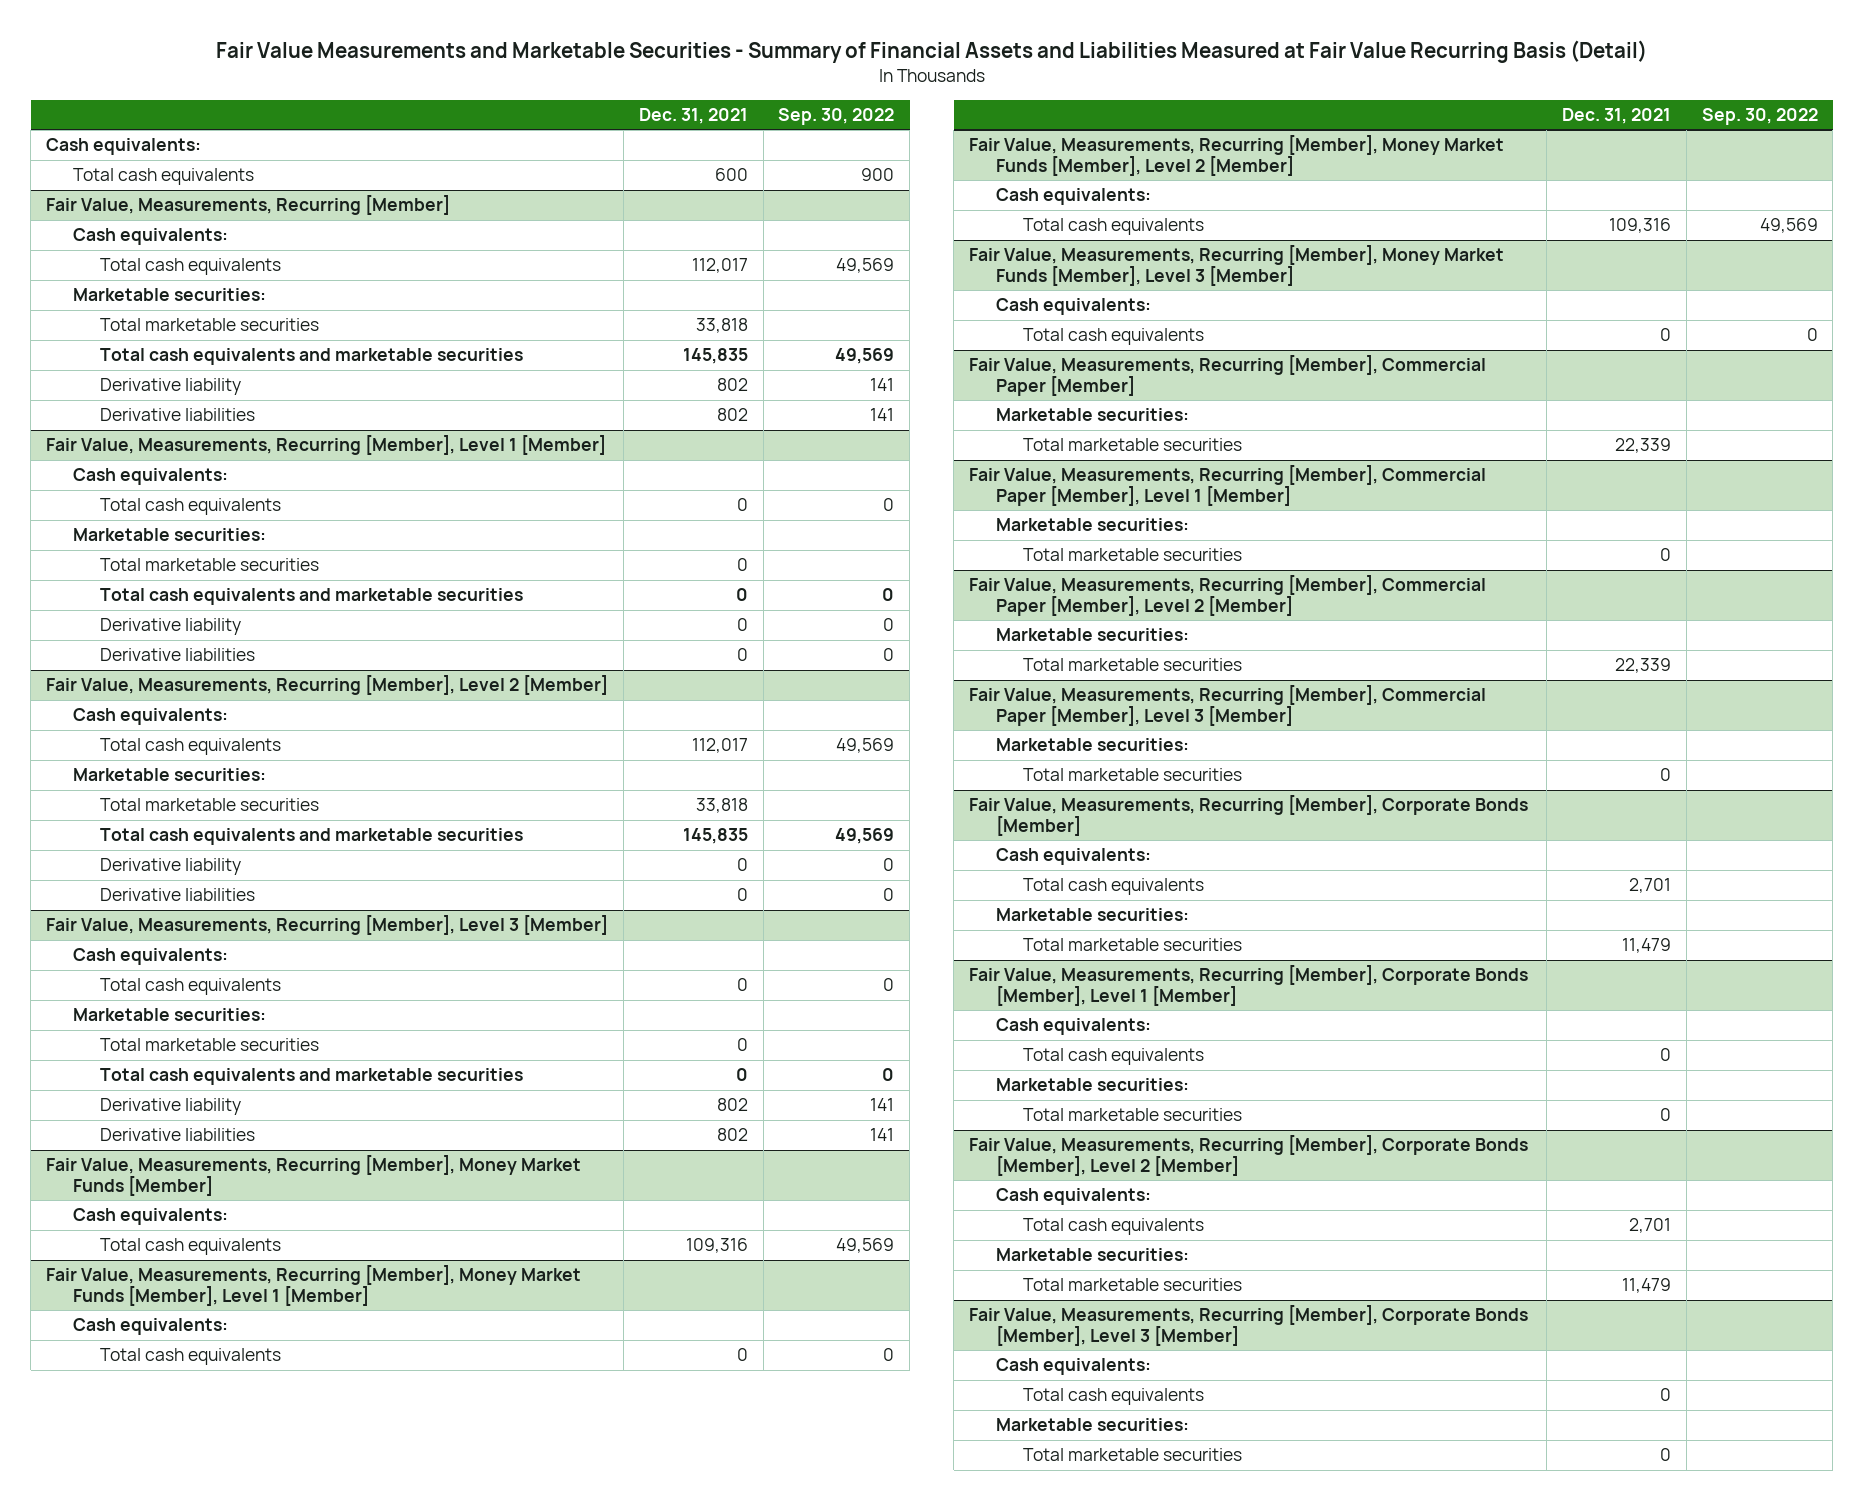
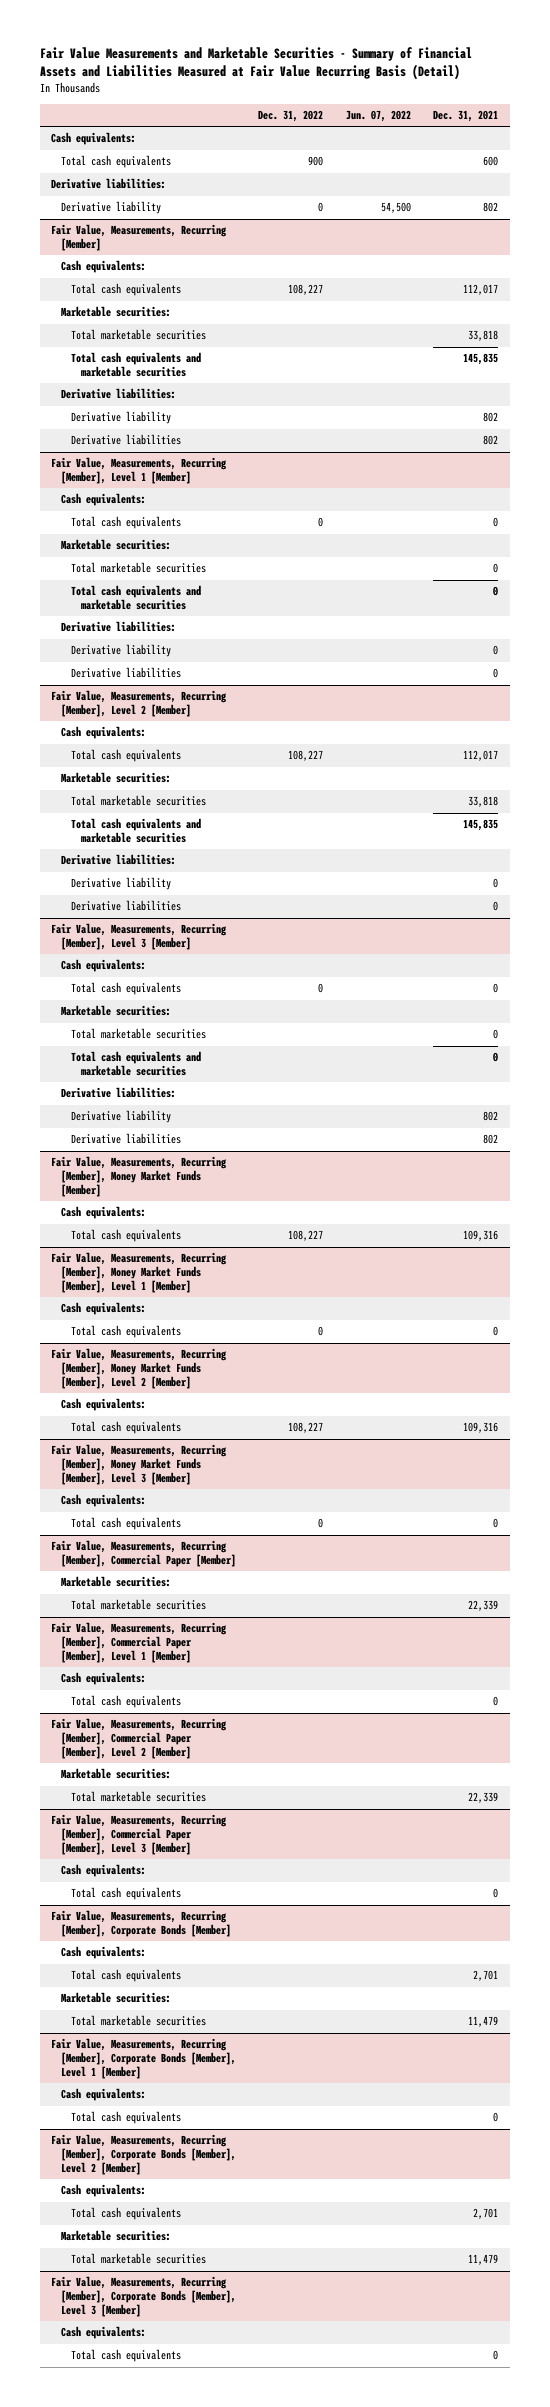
[778,107,895,125] Sep. 30, 2022 -> none
none -> [258,110,324,123] Dec. 31, 2022
none -> [345,110,411,123] Jun. 07, 2022
none -> [51,178,167,190] Derivative liabilities:
none -> [61,201,162,215] Derivative liability
none -> [61,388,177,400] Derivative liabilities:
none -> [61,621,177,633] Derivative liabilities:
none -> [61,854,177,866] Derivative liabilities:
none -> [61,1087,177,1099] Derivative liabilities:
[996,518,1190,532] Marketable securities: -> none
[1022,548,1242,562] Total marketable securities -> none
none -> [61,1672,147,1686] Cash equivalents:
none -> [70,1695,181,1709] Total cash equivalents
[996,738,1190,752] Marketable securities: -> none
[1022,768,1242,782] Total marketable securities -> none
none -> [61,1864,147,1878] Cash equivalents:
none -> [70,1887,181,1901] Total cash equivalents
[996,1078,1190,1092] Marketable securities: -> none
[1022,1108,1242,1122] Total marketable securities -> none
[996,1418,1190,1432] Marketable securities: -> none
[1022,1448,1242,1462] Total marketable securities -> none

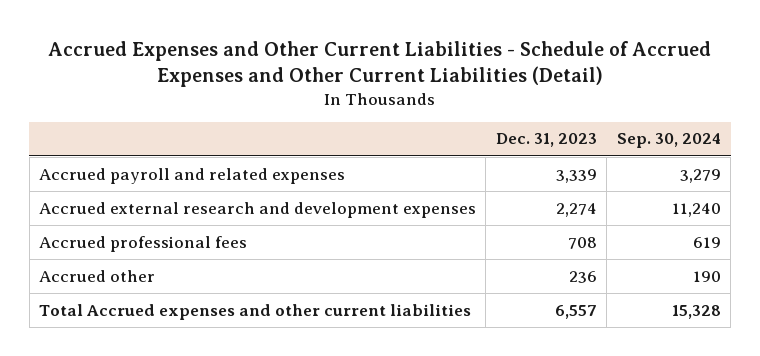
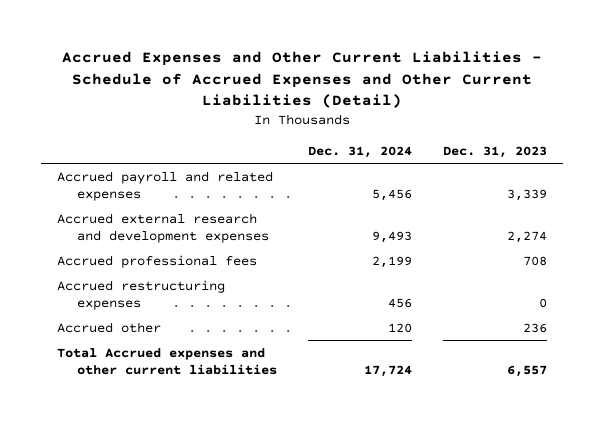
[616,133,721,149] Sep. 30, 2024 -> none
none -> [307,145,412,158] Dec. 31, 2024
none -> [56,279,225,310] Accrued restructuring expenses

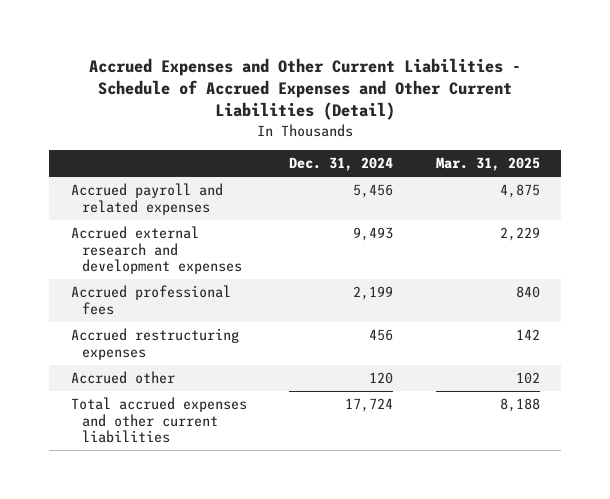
[443,145,548,158] Dec. 31, 2023 -> none
none -> [435,157,540,172] Mar. 31, 2025
[56,347,277,375] Total Accrued expenses and other current liabilities -> [70,397,247,444] Total accrued expenses and other current liabilities

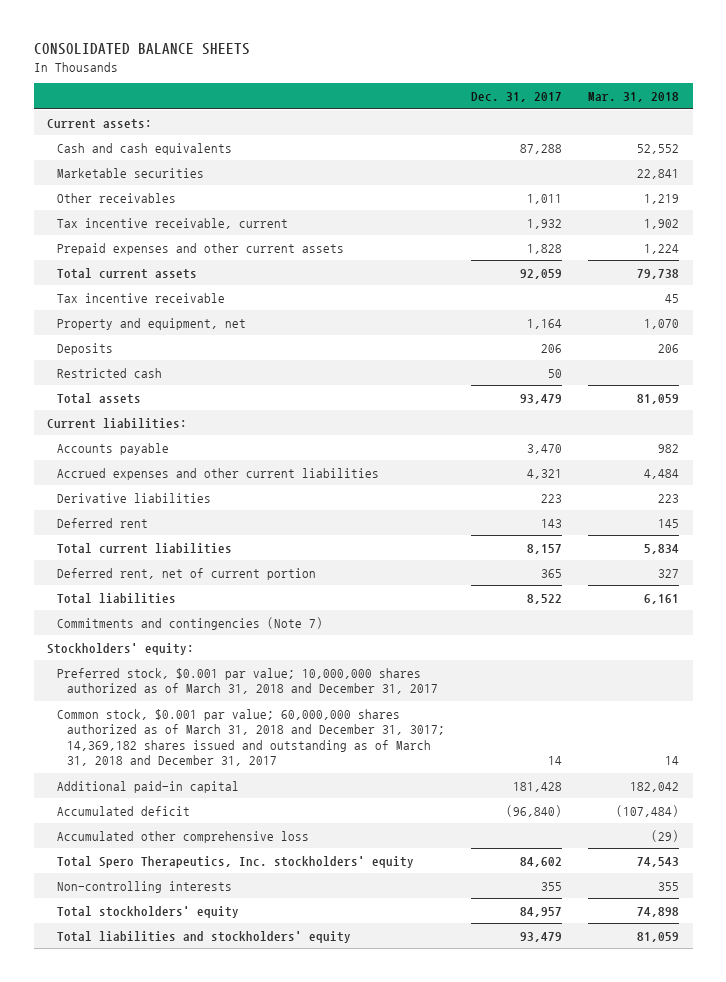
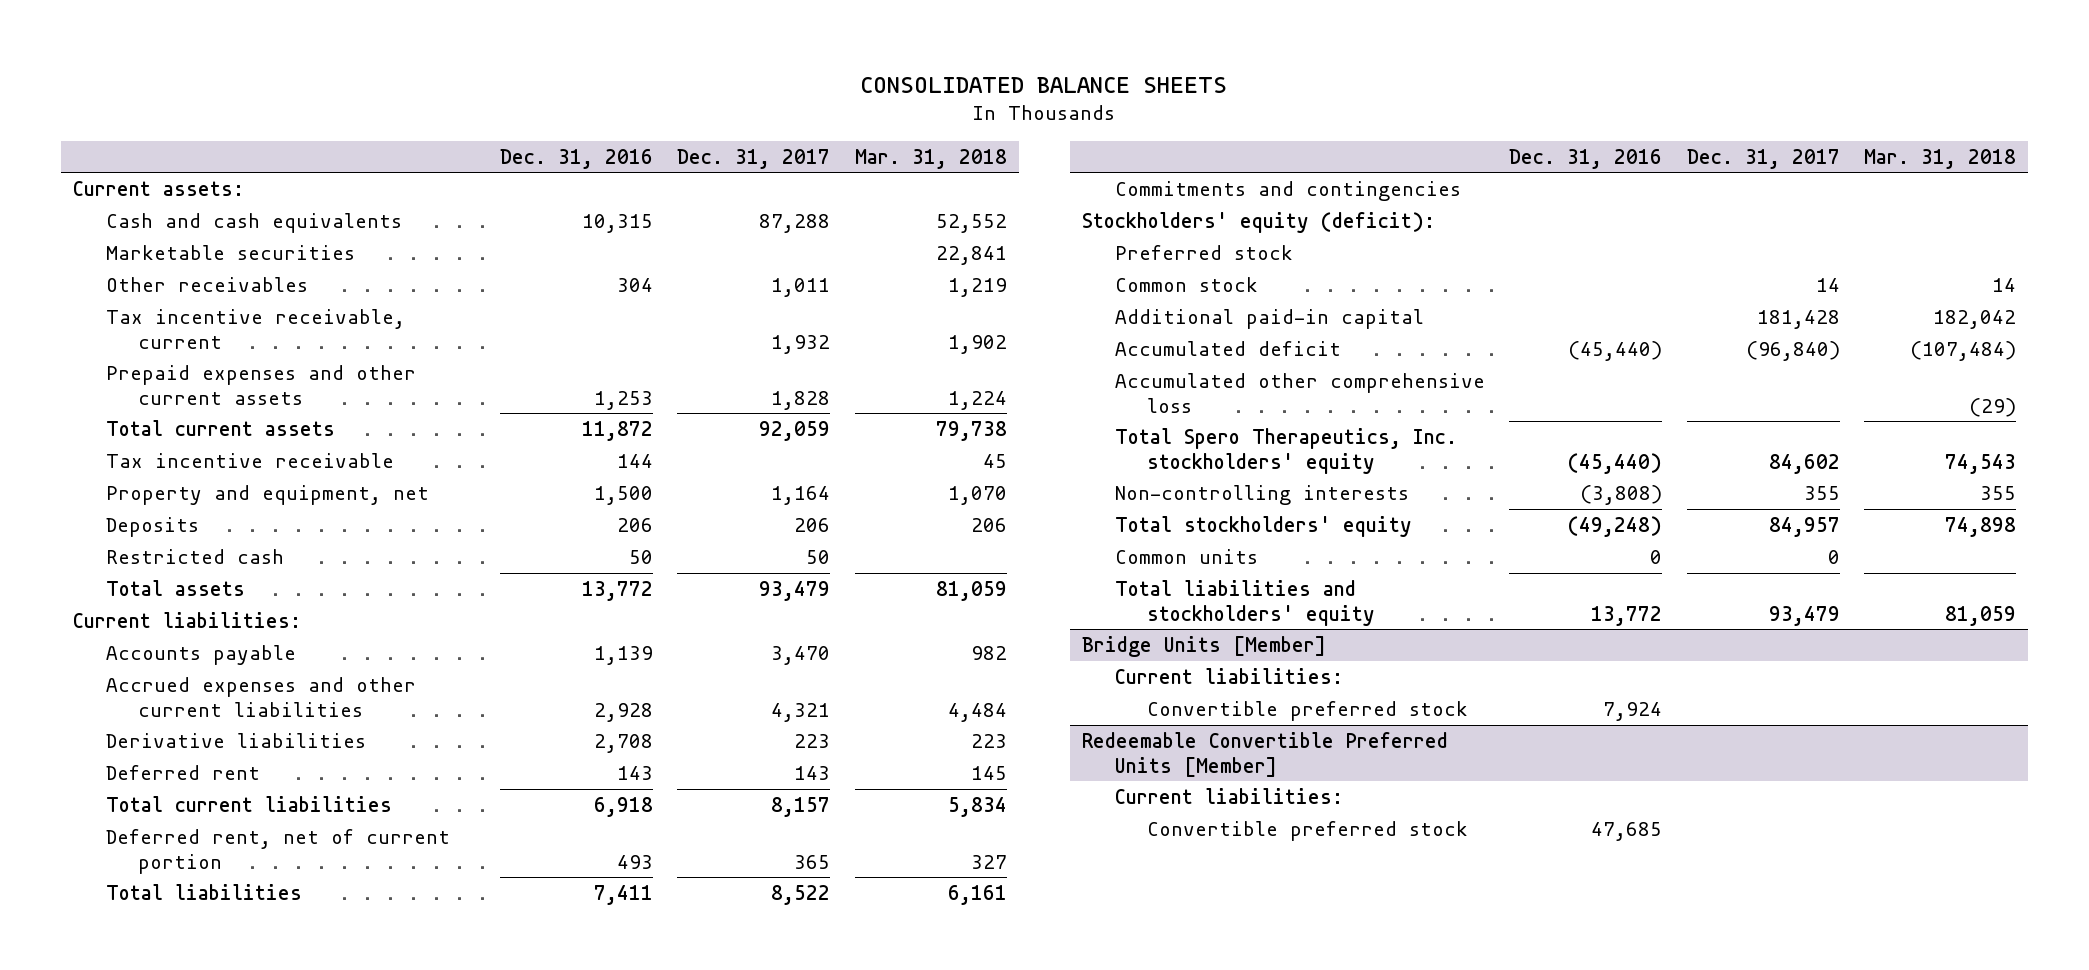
none -> [499,148,653,169] Dec. 31, 2016
[56,616,323,630] Commitments and contingencies (Note 7) -> [1114,180,1461,201] Commitments and contingencies
[46,642,194,655] Stockholders' equity: -> [1082,211,1436,233] Stockholders' equity (deficit):
[56,667,438,695] Preferred stock, $0.001 par value; 10,000,000 shares authorized as of March 31, 2018 and December 31, 2017 -> [1114,244,1293,260] Preferred stock
[56,708,445,767] Common stock, $0.001 par value; 60,000,000 shares authorized as of March 31, 2018 and December 31, 3017; 14,369,182 shares issued and outstanding as of March 31, 2018 and December 31, 2017 -> [1114,276,1258,292] Common stock
none -> [1114,548,1258,564] Common units
none -> [1082,635,1327,657] Bridge Units [Member]
none -> [1114,667,1343,684] Current liabilities:
none -> [1147,700,1469,721] Convertible preferred stock
none -> [1082,731,1449,777] Redeemable Convertible Preferred Units [Member]
none -> [1114,787,1343,804] Current liabilities:
none -> [1147,820,1469,841] Convertible preferred stock

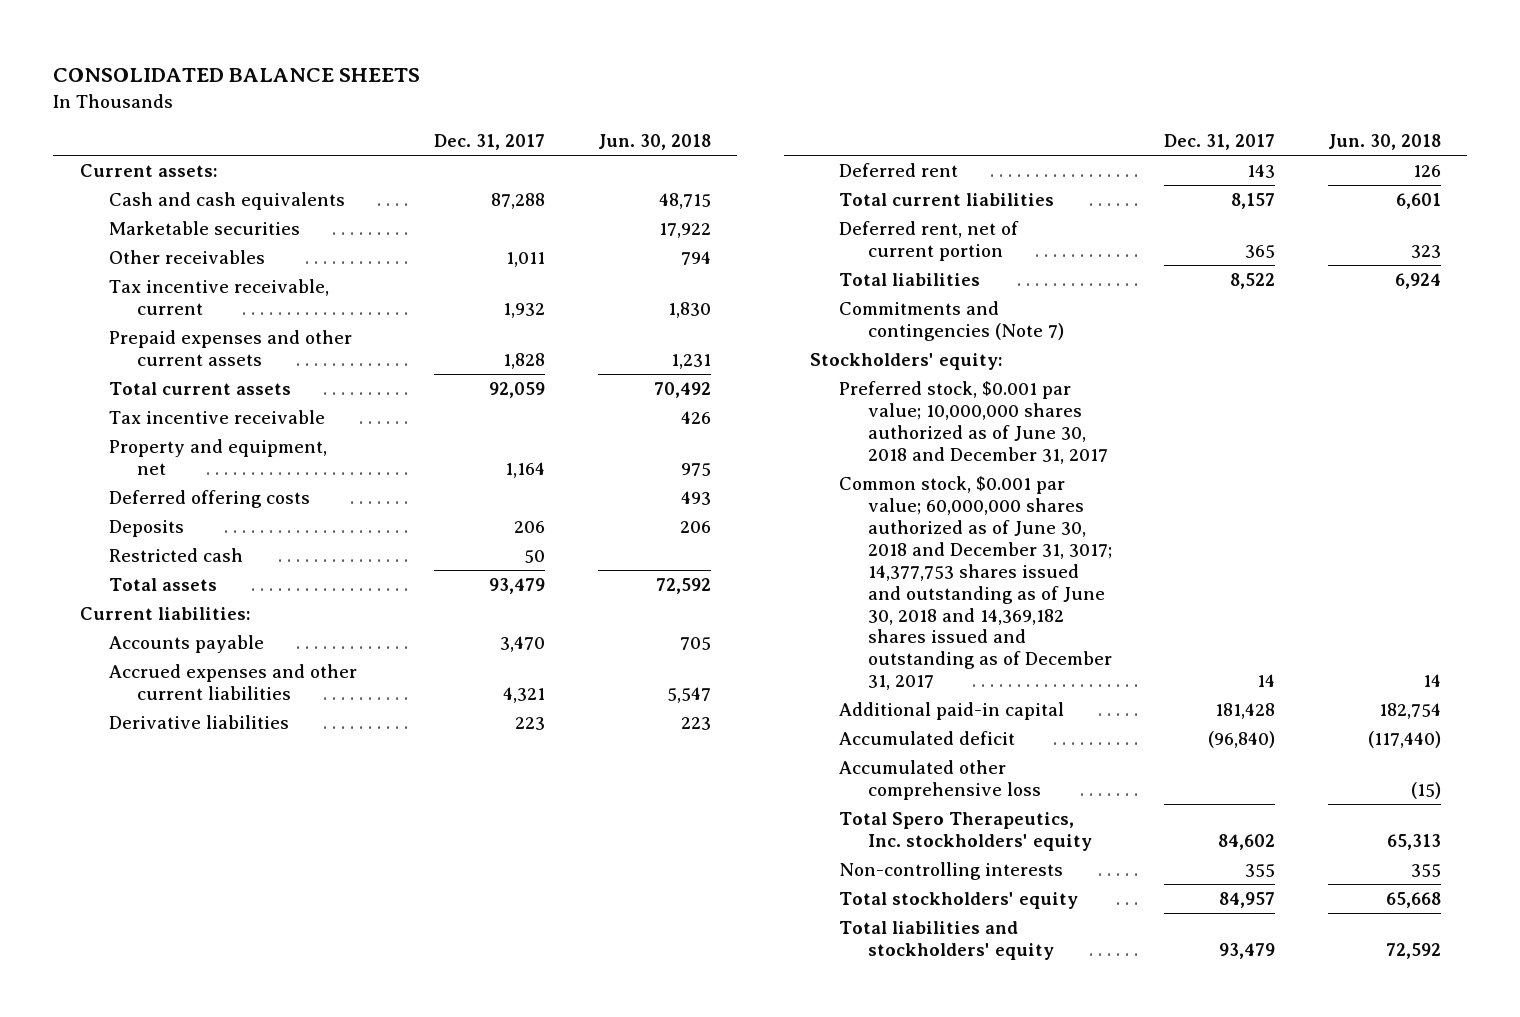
[499,148,653,169] Dec. 31, 2016 -> none
[854,148,1007,169] Mar. 31, 2018 -> none
none -> [597,134,711,151] Jun. 30, 2018
none -> [108,490,310,509] Deferred offering costs
[1114,180,1461,201] Commitments and contingencies -> [838,301,1064,341] Commitments and contingencies (Note 7)
[1082,211,1436,233] Stockholders' equity (deficit): -> [809,353,1003,371] Stockholders' equity:
[1114,244,1293,260] Preferred stock -> [838,381,1108,464] Preferred stock, $0.001 par value; 10,000,000 shares authorized as of June 30, 2018 and December 31, 2017
[1114,276,1258,292] Common stock -> [838,476,1112,691] Common stock, $0.001 par value; 60,000,000 shares authorized as of June 30, 2018 and December 31, 3017; 14,377,753 shares issued and outstanding as of June 30, 2018 and 14,369,182 shares issued and outstanding as of December 31, 2017
[1114,548,1258,564] Common units -> none
[1082,635,1327,657] Bridge Units [Member] -> none
[1114,667,1343,684] Current liabilities: -> none
[1147,700,1469,721] Convertible preferred stock -> none
[1082,731,1449,777] Redeemable Convertible Preferred Units [Member] -> none
[1114,787,1343,804] Current liabilities: -> none
[1147,820,1469,841] Convertible preferred stock -> none

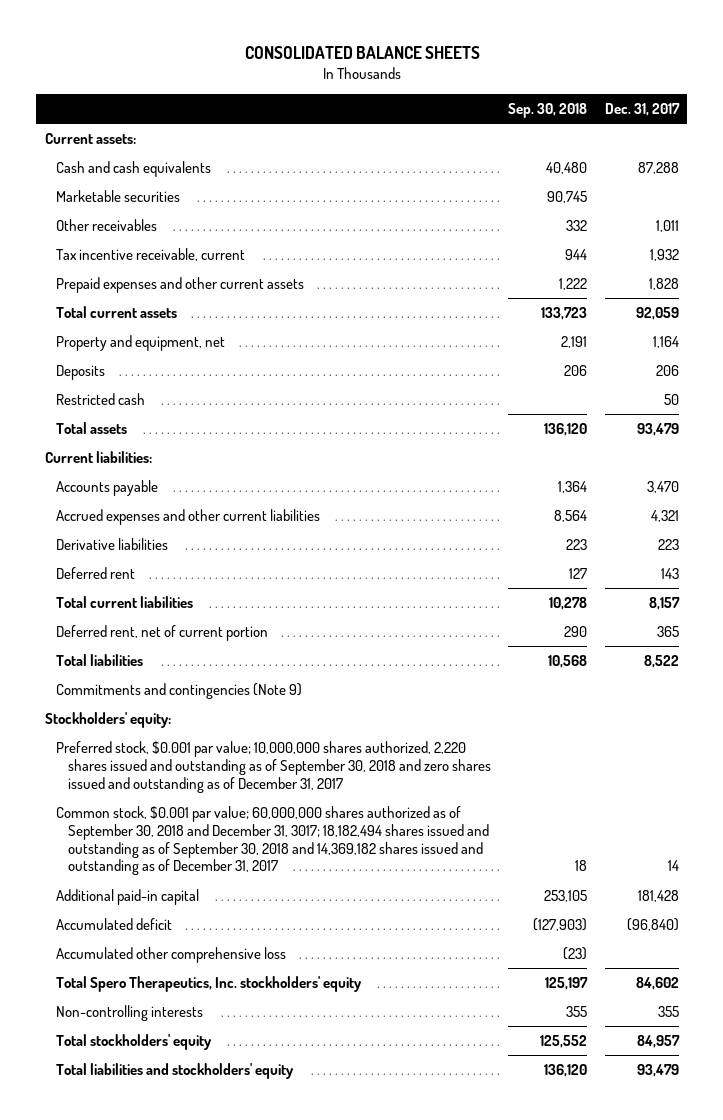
[597,134,711,151] Jun. 30, 2018 -> none
none -> [508,102,588,118] Sep. 30, 2018
[108,410,325,425] Tax incentive receivable -> none
[108,490,310,509] Deferred offering costs -> none
[838,301,1064,341] Commitments and contingencies (Note 7) -> [56,683,303,700] Commitments and contingencies (Note 9)
[838,381,1108,464] Preferred stock, $0.001 par value; 10,000,000 shares authorized as of June 30, 2018 and December 31, 2017 -> [56,741,491,793] Preferred stock, $0.001 par value; 10,000,000 shares authorized, 2,220 shares issued and outstanding as of September 30, 2018 and zero shares issued and outstanding as of December 31, 2017
[838,476,1112,691] Common stock, $0.001 par value; 60,000,000 shares authorized as of June 30, 2018 and December 31, 3017; 14,377,753 shares issued and outstanding as of June 30, 2018 and 14,369,182 shares issued and outstanding as of December 31, 2017 -> [56,806,489,876] Common stock, $0.001 par value; 60,000,000 shares authorized as of September 30, 2018 and December 31, 3017; 18,182,494 shares issued and outstanding as of September 30, 2018 and 14,369,182 shares issued and outstanding as of December 31, 2017

